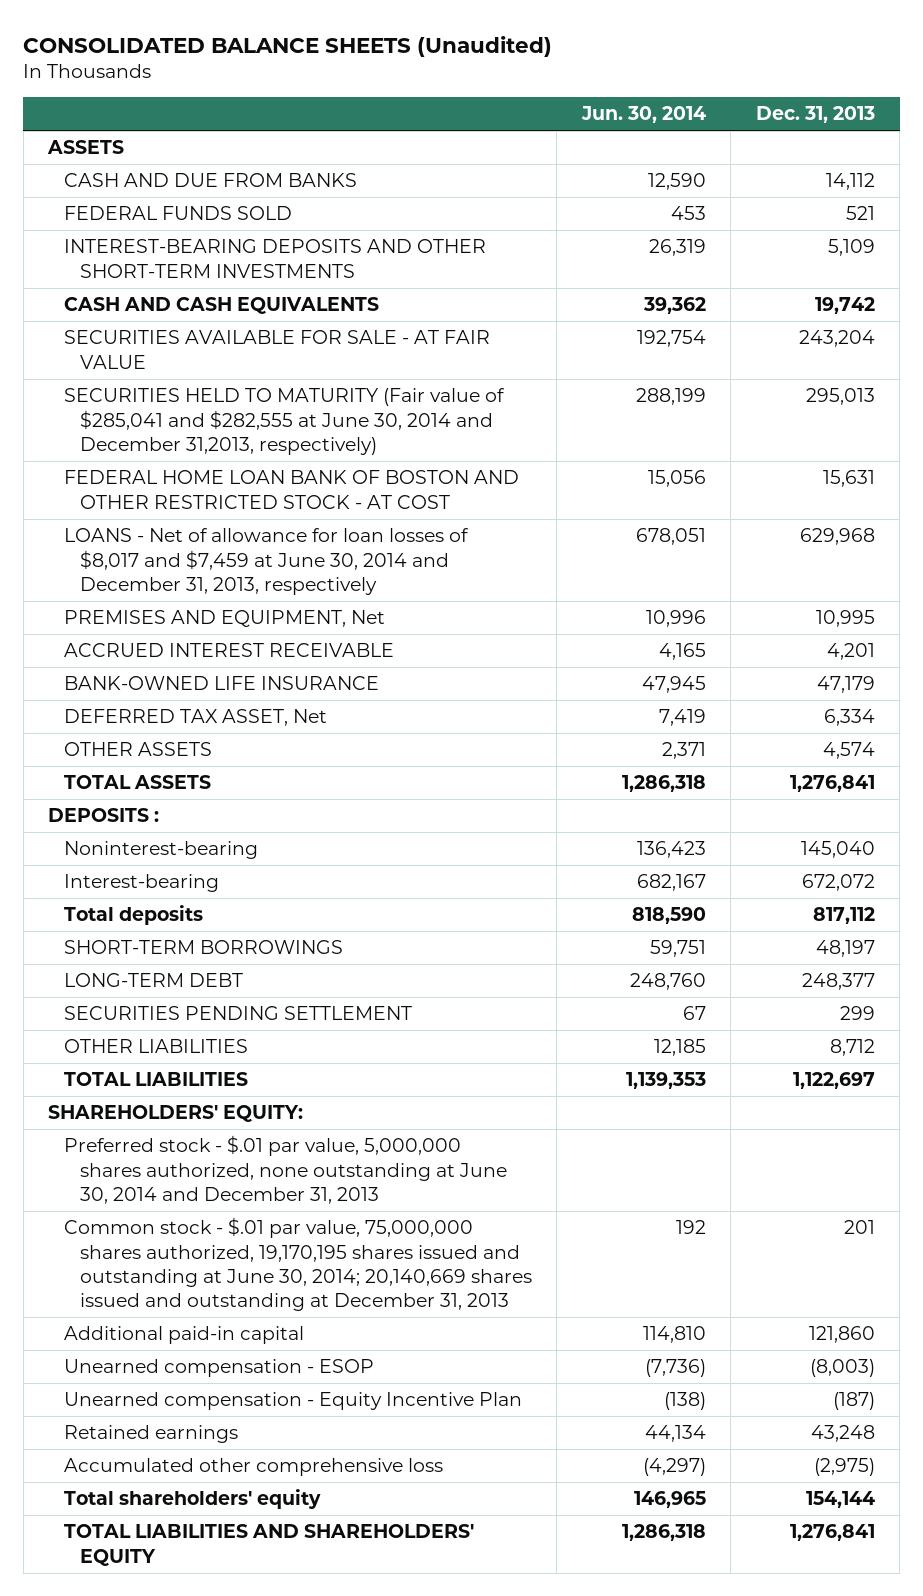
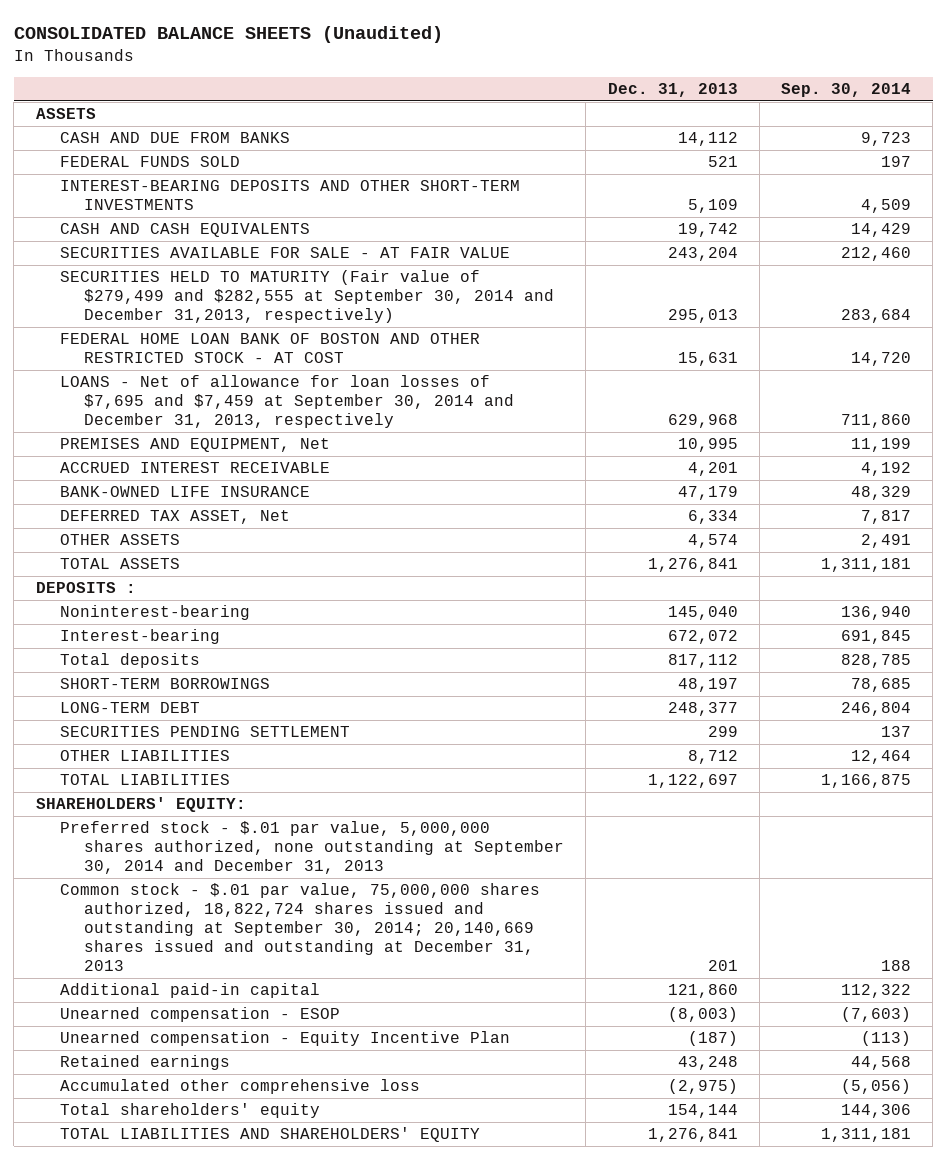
[580,105,706,123] Jun. 30, 2014 -> none
none -> [781,82,912,97] Sep. 30, 2014
[64,388,506,455] SECURITIES HELD TO MATURITY (Fair value of $285,041 and $282,555 at June 30, 2014 and December 31,2013, respectively) -> [59,270,555,324] SECURITIES HELD TO MATURITY (Fair value of $279,499 and $282,555 at September 30, 2014 and December 31,2013, respectively)
[64,528,470,595] LOANS - Net of allowance for loan losses of $8,017 and $7,459 at June 30, 2014 and December 31, 2013, respectively -> [59,375,515,429] LOANS - Net of allowance for loan losses of $7,695 and $7,459 at September 30, 2014 and December 31, 2013, respectively
[64,1135,507,1204] Preferred stock - $.01 par value, 5,000,000 shares authorized, none outstanding at June 30, 2014 and December 31, 2013 -> [59,821,565,875] Preferred stock - $.01 par value, 5,000,000 shares authorized, none outstanding at September 30, 2014 and December 31, 2013
[64,1217,532,1312] Common stock - $.01 par value, 75,000,000 shares authorized, 19,170,195 shares issued and outstanding at June 30, 2014; 20,140,669 shares issued and outstanding at December 31, 2013 -> [59,883,540,972] Common stock - $.01 par value, 75,000,000 shares authorized, 18,822,724 shares issued and outstanding at September 30, 2014; 20,140,669 shares issued and outstanding at December 31, 2013

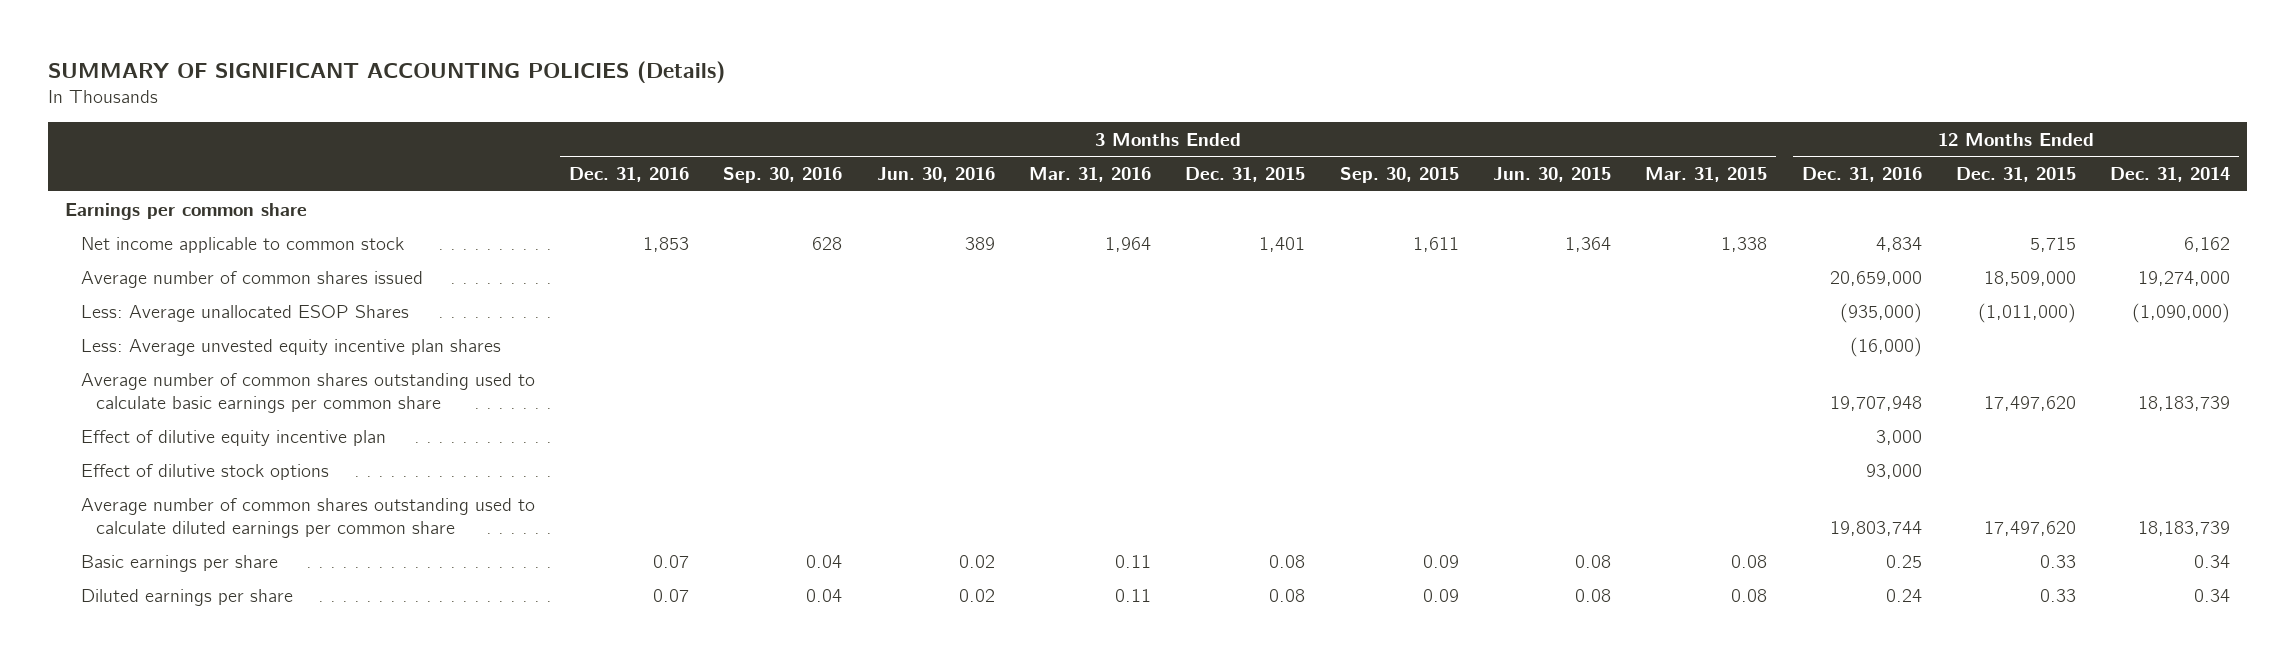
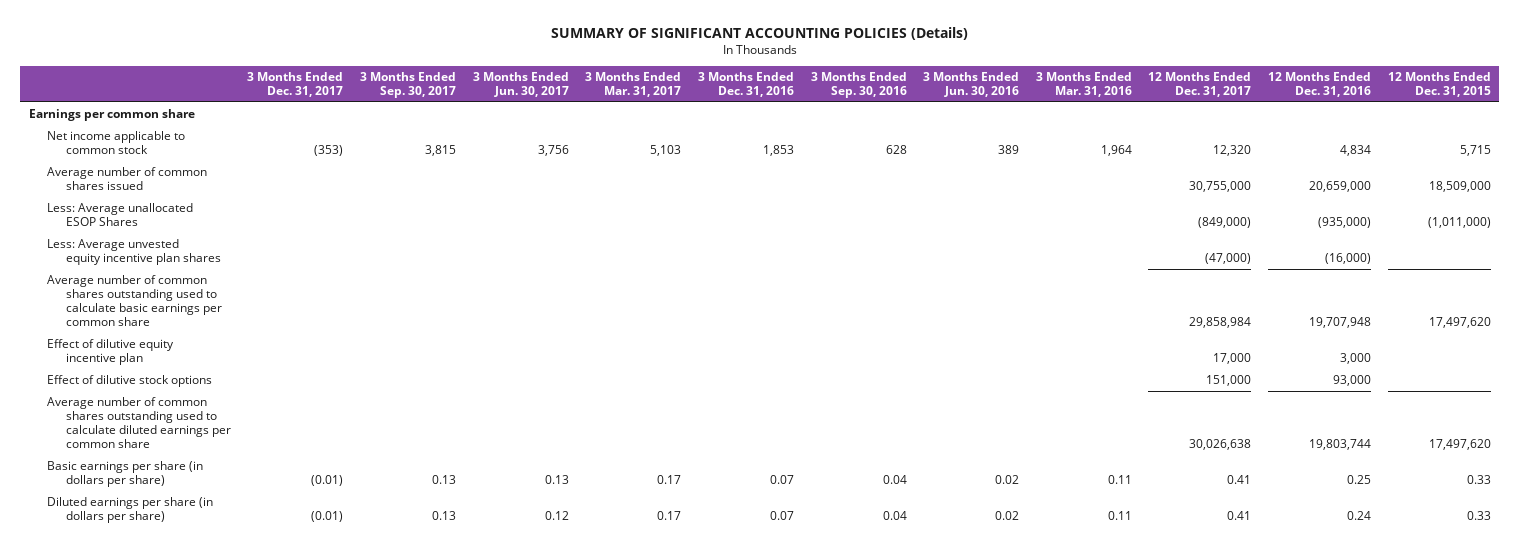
[1185,167,1306,183] Dec. 31, 2015 -> none
[1339,167,1459,184] Sep. 30, 2015 -> none
[1492,167,1611,183] Jun. 30, 2015 -> none
[1645,167,1768,183] Mar. 31, 2015 -> none
[2110,167,2231,183] Dec. 31, 2014 -> none
none -> [247,71,344,97] 3 Months Ended Dec. 31, 2017
none -> [360,71,457,98] 3 Months Ended Sep. 30, 2017
none -> [472,71,569,97] 3 Months Ended Jun. 30, 2017
none -> [585,71,682,97] 3 Months Ended Mar. 31, 2017
none -> [1148,71,1252,97] 12 Months Ended Dec. 31, 2017
[80,554,278,572] Basic earnings per share -> [47,461,204,487] Basic earnings per share (in dollars per share)
[80,588,293,606] Diluted earnings per share -> [47,497,214,523] Diluted earnings per share (in dollars per share)

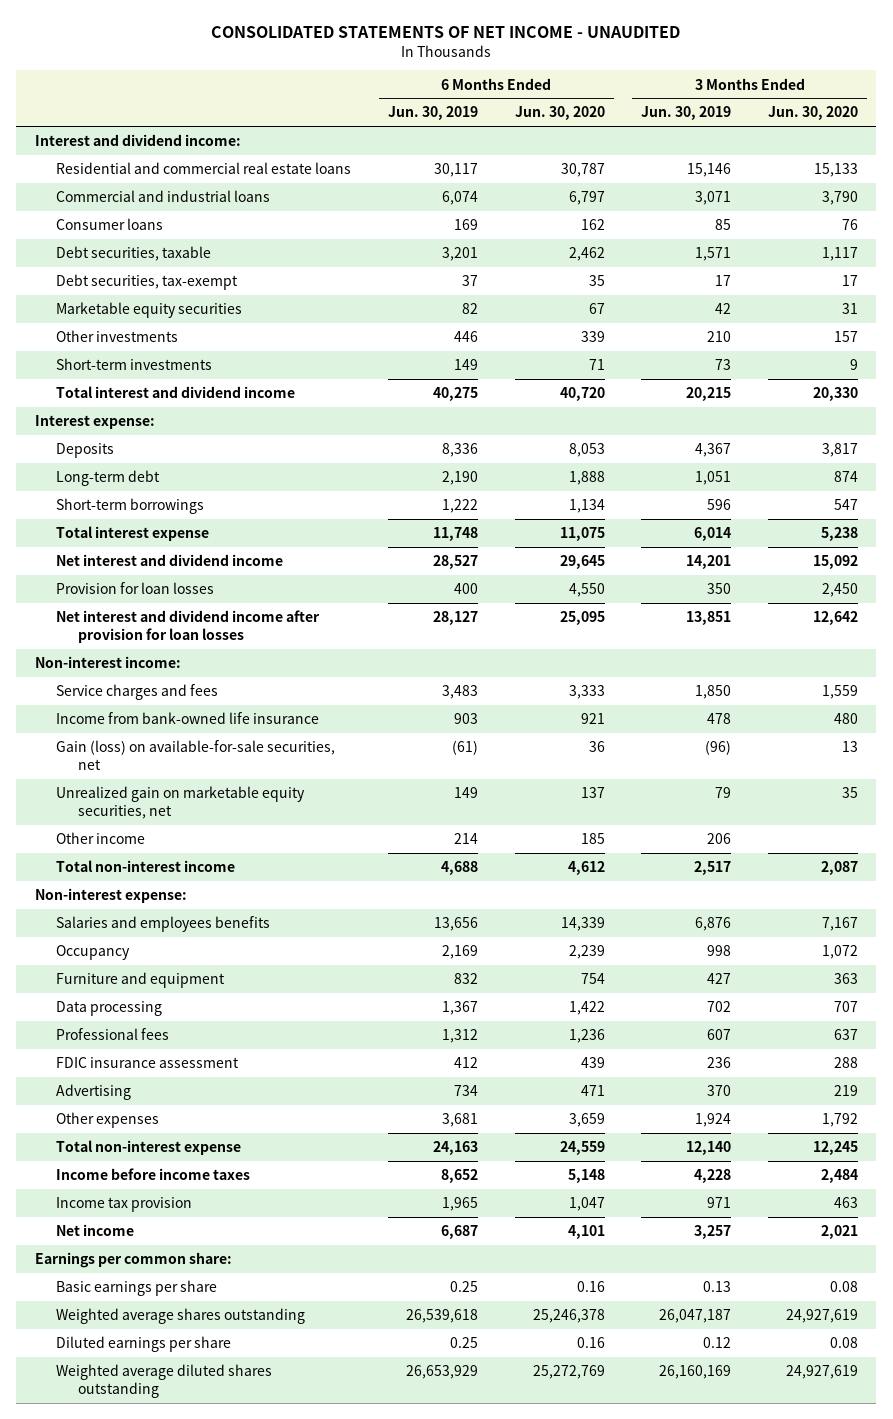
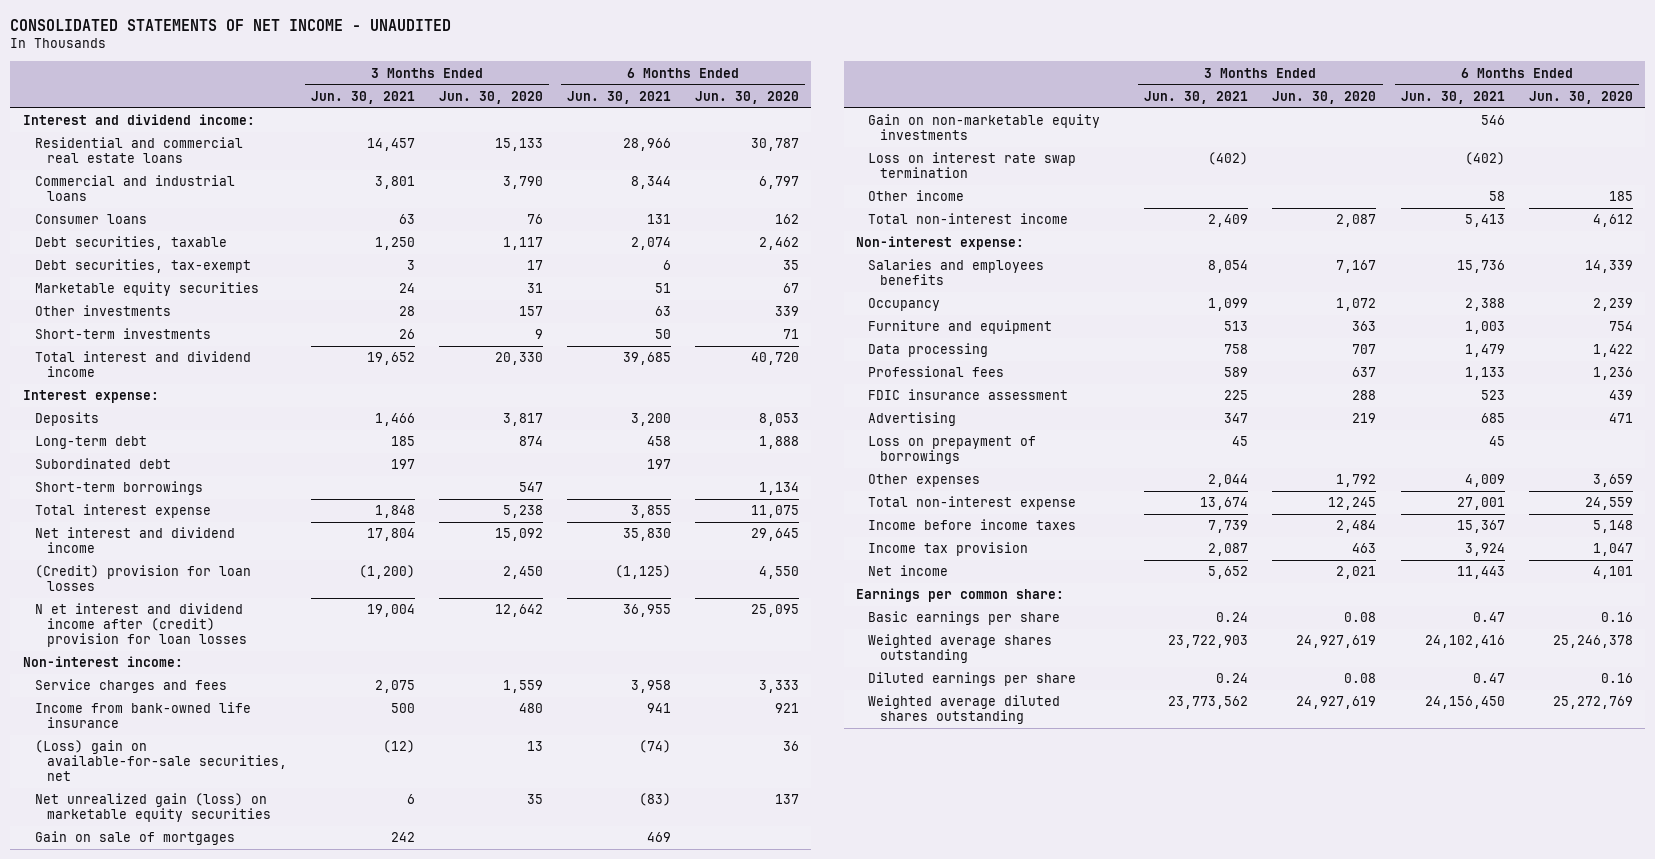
[388,106,479,121] Jun. 30, 2019 -> none
[641,106,732,121] Jun. 30, 2019 -> none
none -> [310,90,415,104] Jun. 30, 2021
none -> [567,90,672,104] Jun. 30, 2021
none -> [34,458,171,470] Subordinated debt
[56,582,215,595] Provision for loan losses -> [34,565,251,592] (Credit) provision for loan losses
[56,610,321,643] Net interest and dividend income after provision for loan losses -> [34,603,247,648] N et interest and dividend income after (credit) provision for loan losses
[56,740,336,770] Gain (loss) on available-for-sale securities, net -> [34,740,287,782] (Loss) gain on available-for-sale securities, net
[56,786,306,819] Unrealized gain on marketable equity securities, net -> [34,793,271,823] Net unrealized gain (loss) on marketable equity securities
none -> [34,831,235,846] Gain on sale of mortgages
none -> [868,114,1101,141] Gain on non-marketable equity investments
none -> [868,152,1077,179] Loss on interest rate swap termination
none -> [868,436,1037,465] Loss on prepayment of borrowings

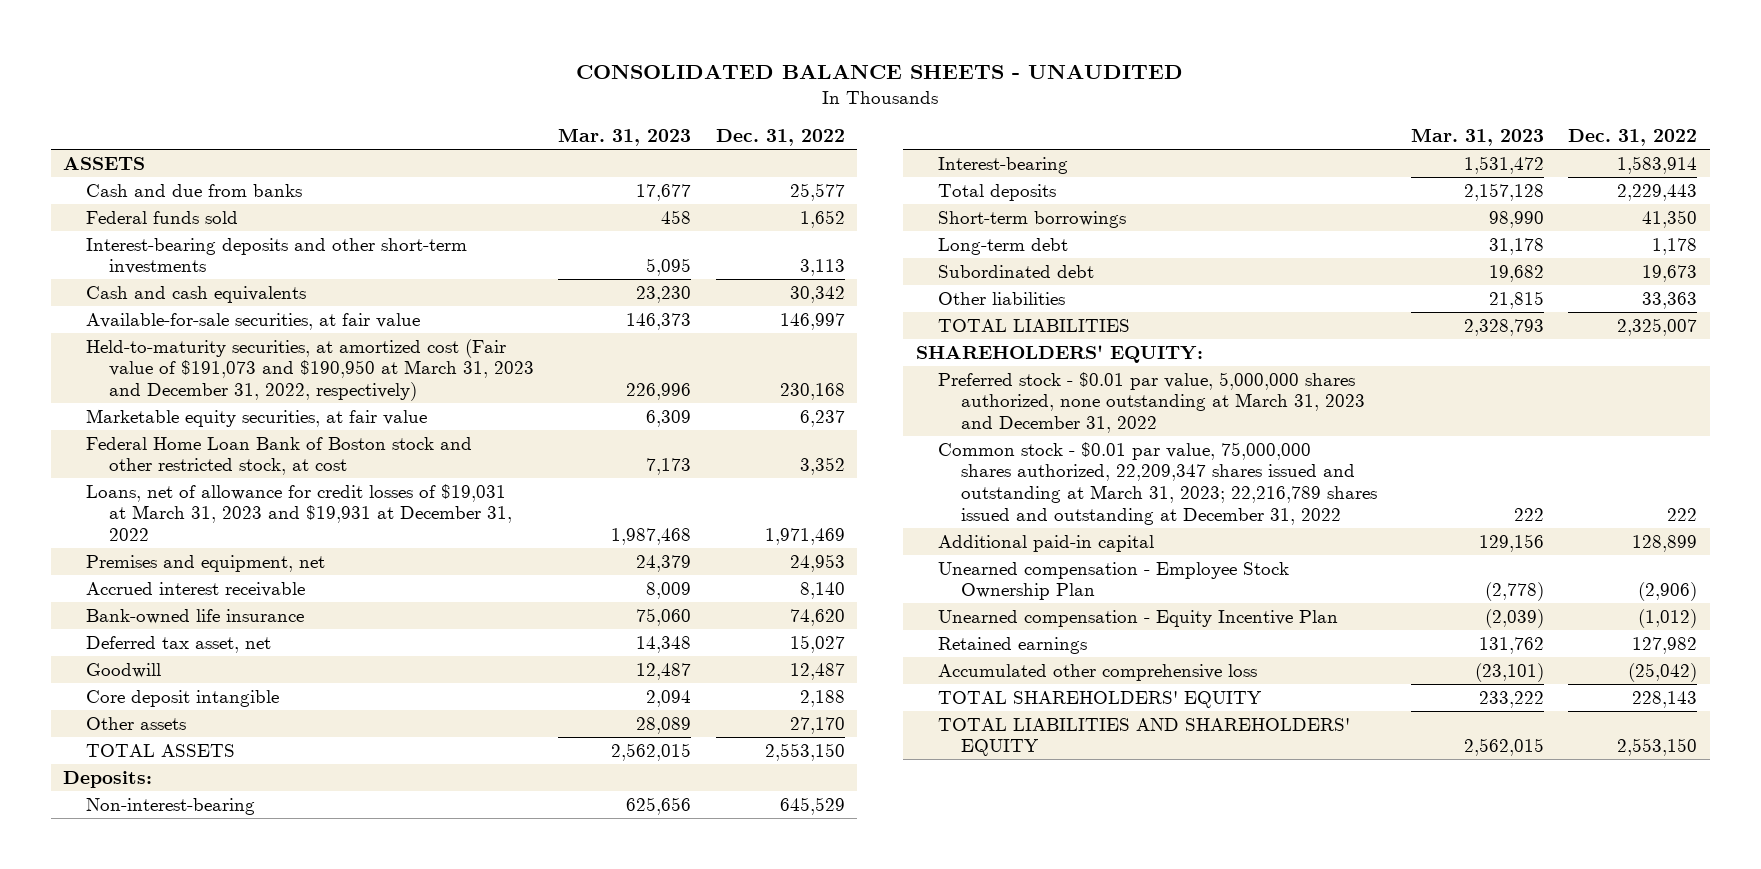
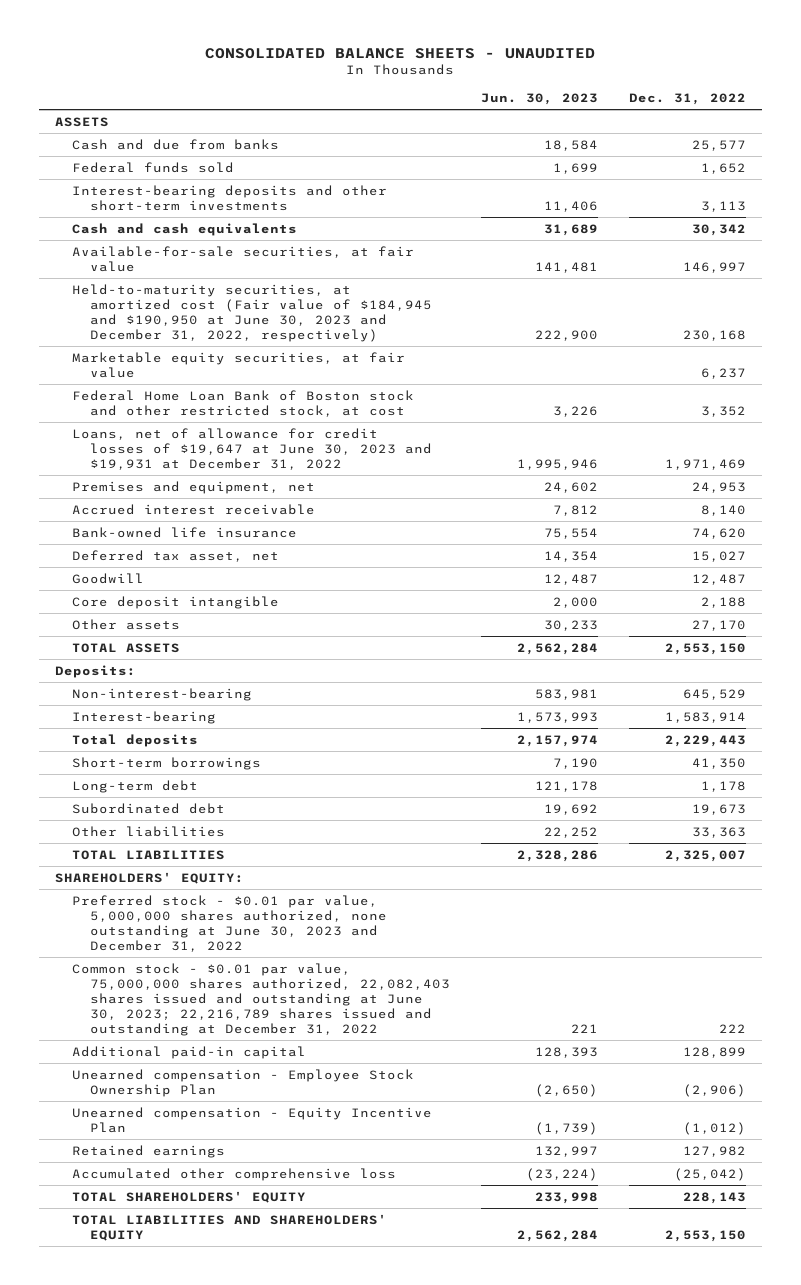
[558,128,692,147] Mar. 31, 2023 -> none
none -> [480,93,598,106] Jun. 30, 2023
[85,338,534,401] Held-to-maturity securities, at amortized cost (Fair value of $191,073 and $190,950 at March 31, 2023 and December 31, 2022, respectively) -> [72,283,432,342] Held-to-maturity securities, at amortized cost (Fair value of $184,945 and $190,950 at June 30, 2023 and December 31, 2022, respectively)
[85,483,512,541] Loans, net of allowance for credit losses of $19,031 at March 31, 2023 and $19,931 at December 31, 2022 -> [72,427,432,470] Loans, net of allowance for credit losses of $19,647 at June 30, 2023 and $19,931 at December 31, 2022
[938,371,1366,433] Preferred stock - $0.01 par value, 5,000,000 shares authorized, none outstanding at March 31, 2023 and December 31, 2022 -> [72,894,387,952] Preferred stock - $0.01 par value, 5,000,000 shares authorized, none outstanding at June 30, 2023 and December 31, 2022
[938,441,1378,525] Common stock - $0.01 par value, 75,000,000 shares authorized, 22,209,347 shares issued and outstanding at March 31, 2023; 22,216,789 shares issued and outstanding at December 31, 2022 -> [72,962,450,1036] Common stock - $0.01 par value, 75,000,000 shares authorized, 22,082,403 shares issued and outstanding at June 30, 2023; 22,216,789 shares issued and outstanding at December 31, 2022

